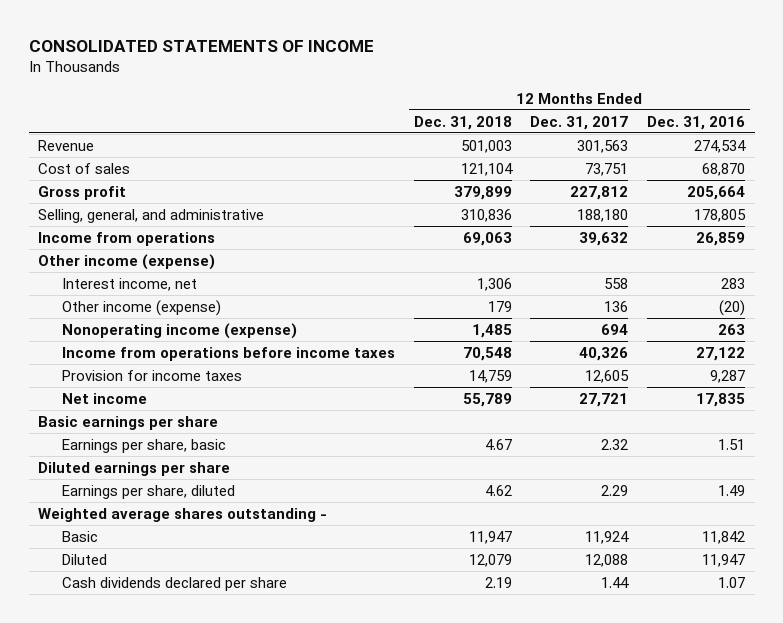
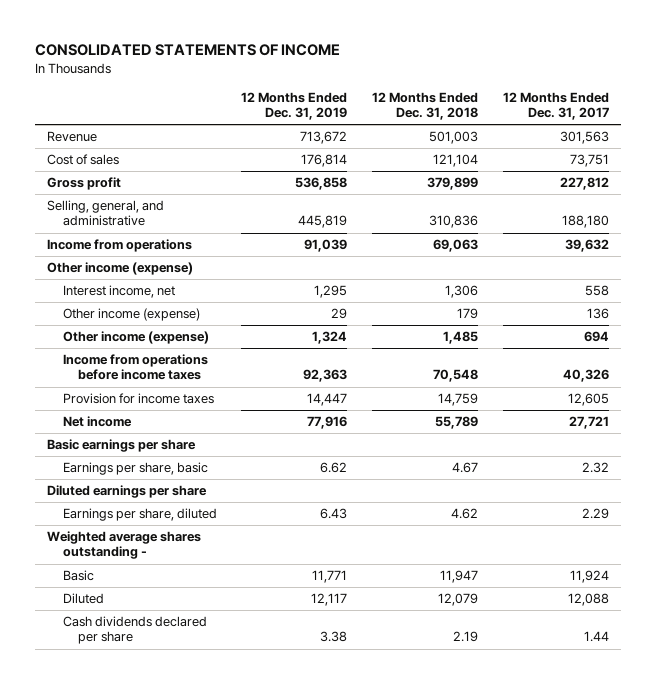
[647,115,746,130] Dec. 31, 2016 -> none
none -> [241,91,348,121] 12 Months Ended Dec. 31, 2019
[61,322,297,339] Nonoperating income (expense) -> [62,331,209,345] Other income (expense)

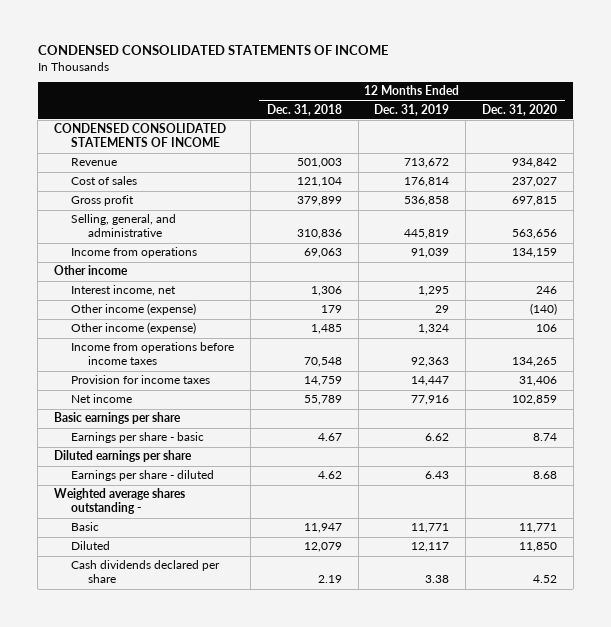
[35,44,341,57] CONSOLIDATED STATEMENTS OF INCOME -> [37,45,388,56] CONDENSED CONSOLIDATED STATEMENTS OF INCOME
[502,91,609,121] 12 Months Ended Dec. 31, 2017 -> none
none -> [481,103,557,116] Dec. 31, 2020
none -> [53,123,226,148] CONDENSED CONSOLIDATED STATEMENTS OF INCOME
[47,262,194,276] Other income (expense) -> [53,265,128,276] Other income
[62,462,208,476] Earnings per share, basic -> [71,432,205,444] Earnings per share - basic
[62,508,217,522] Earnings per share, diluted -> [71,470,215,482] Earnings per share - diluted

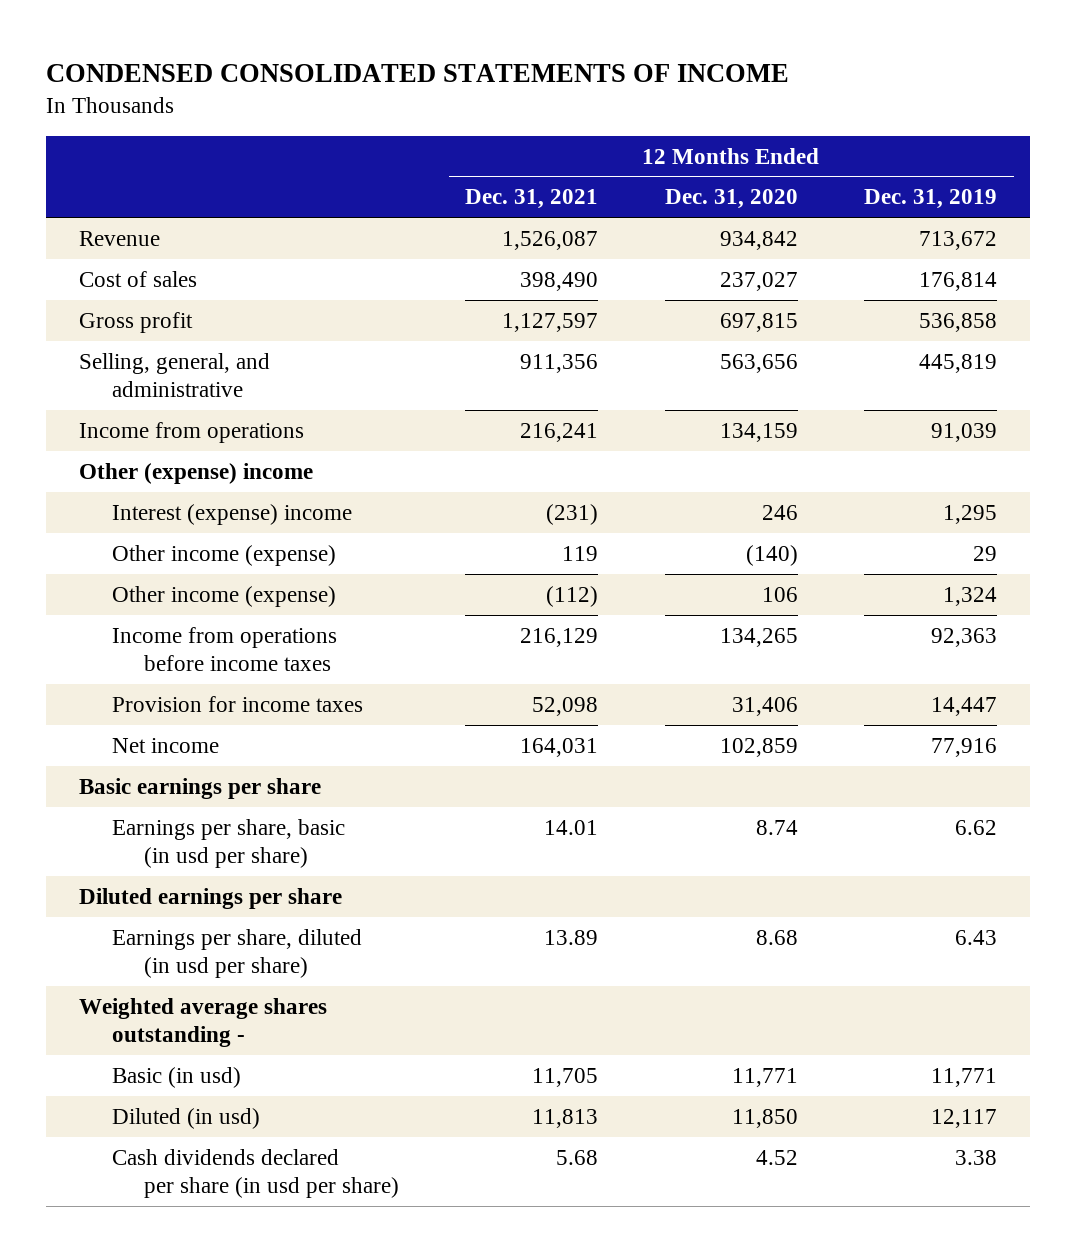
[266,103,342,116] Dec. 31, 2018 -> none
none -> [465,189,599,210] Dec. 31, 2021
[53,123,226,148] CONDENSED CONSOLIDATED STATEMENTS OF INCOME -> none
[53,265,128,276] Other income -> [79,462,314,484] Other (expense) income
[71,285,177,297] Interest income, net -> [111,503,352,525] Interest (expense) income
[71,432,205,444] Earnings per share - basic -> [111,818,345,868] Earnings per share, basic (in usd per share)
[71,470,215,482] Earnings per share - diluted -> [111,928,362,978] Earnings per share, diluted (in usd per share)
[71,522,100,532] Basic -> [111,1066,241,1088] Basic (in usd)
[71,541,111,551] Diluted -> [111,1107,260,1129] Diluted (in usd)
[71,560,221,584] Cash dividends declared per share -> [111,1148,400,1198] Cash dividends declared per share (in usd per share)

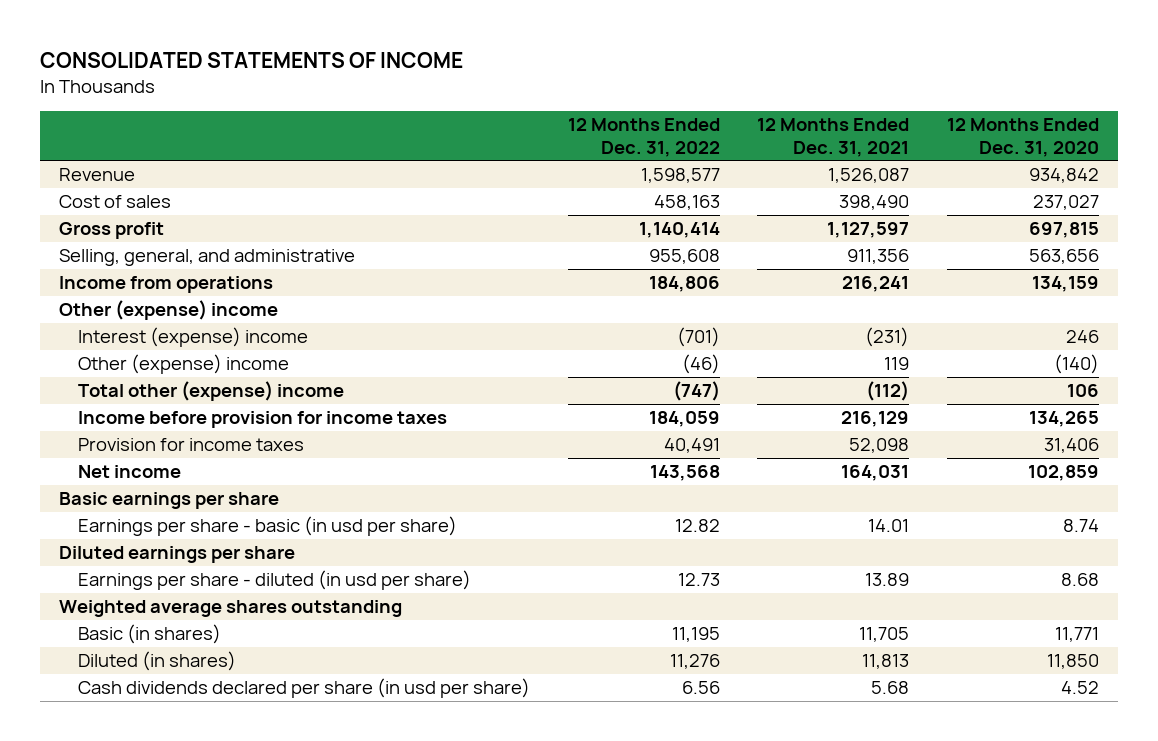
[46,63,790,82] CONDENSED CONSOLIDATED STATEMENTS OF INCOME -> [39,52,463,69] CONSOLIDATED STATEMENTS OF INCOME
[864,189,998,210] Dec. 31, 2019 -> none
none -> [567,118,720,157] 12 Months Ended Dec. 31, 2022
[111,544,336,566] Other income (expense) -> [77,354,289,375] Other (expense) income
[111,585,336,607] Other income (expense) -> [77,381,344,402] Total other (expense) income
[111,626,337,671] Income from operations before income taxes -> [77,411,447,429] Income before provision for income taxes
[111,818,345,868] Earnings per share, basic (in usd per share) -> [77,516,457,537] Earnings per share - basic (in usd per share)
[111,928,362,978] Earnings per share, diluted (in usd per share) -> [77,570,471,591] Earnings per share - diluted (in usd per share)
[79,997,328,1047] Weighted average shares outstanding - -> [58,600,402,618] Weighted average shares outstanding
[111,1066,241,1088] Basic (in usd) -> [77,624,221,645] Basic (in shares)
[111,1107,260,1129] Diluted (in usd) -> [77,651,236,672] Diluted (in shares)

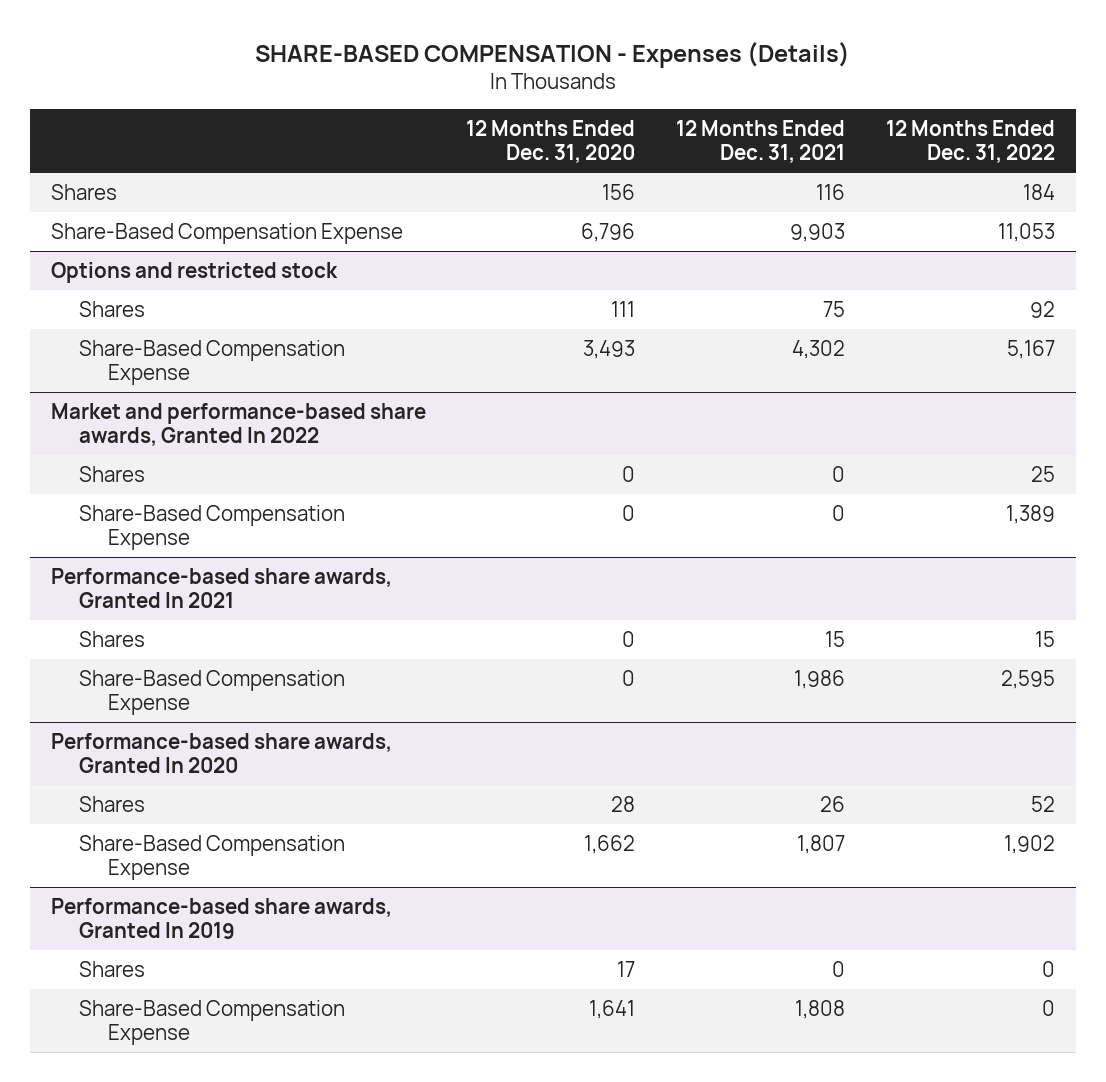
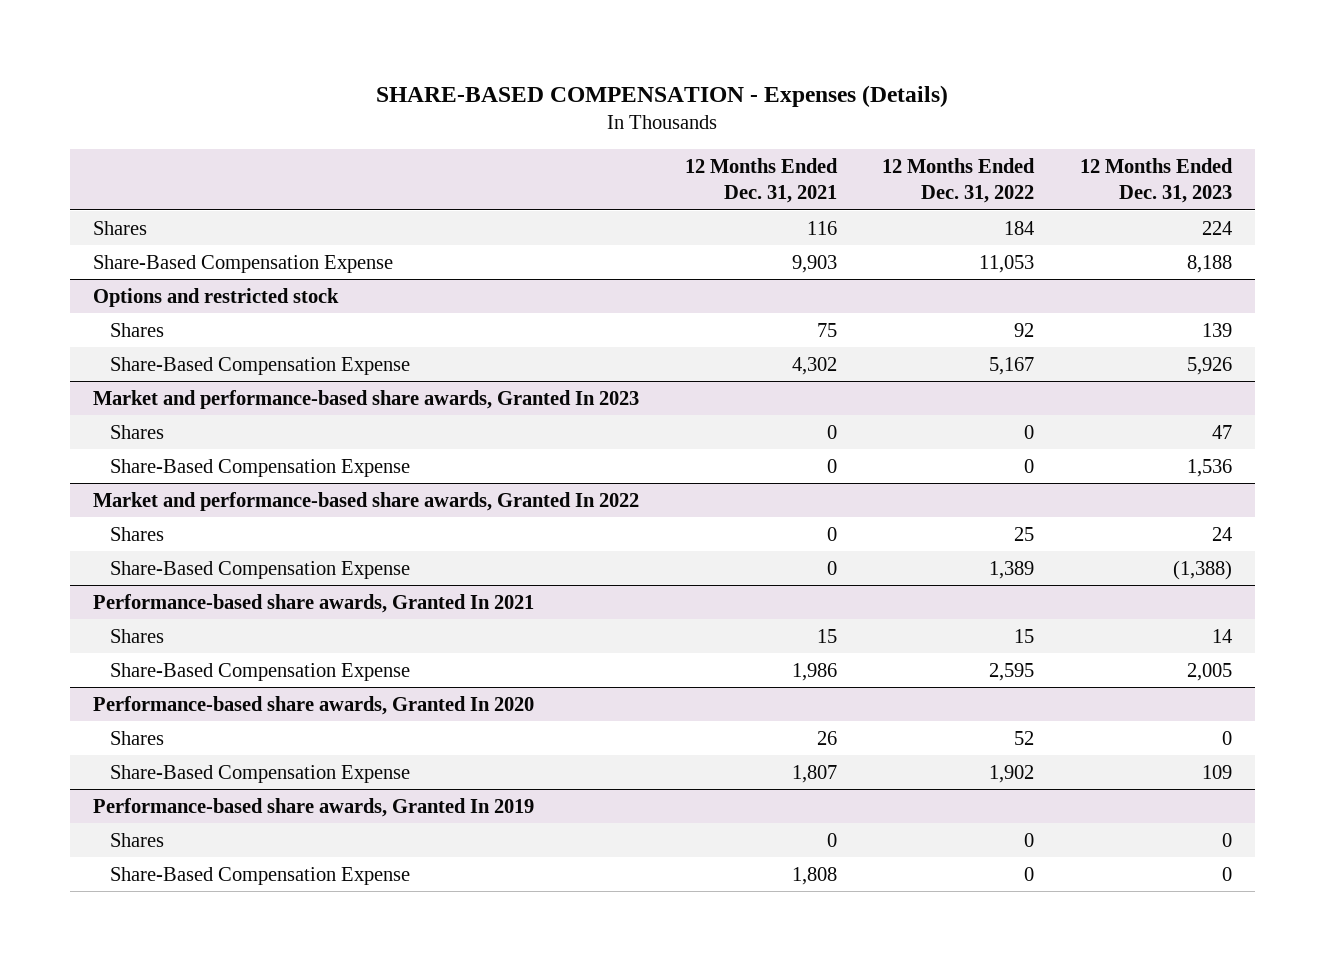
[466,120,636,164] 12 Months Ended Dec. 31, 2020 -> none
none -> [1079,158,1233,204] 12 Months Ended Dec. 31, 2023
none -> [92,389,639,409] Market and performance-based share awards, Granted In 2023
none -> [109,424,164,439] Shares
none -> [109,458,410,477] Share-Based Compensation Expense

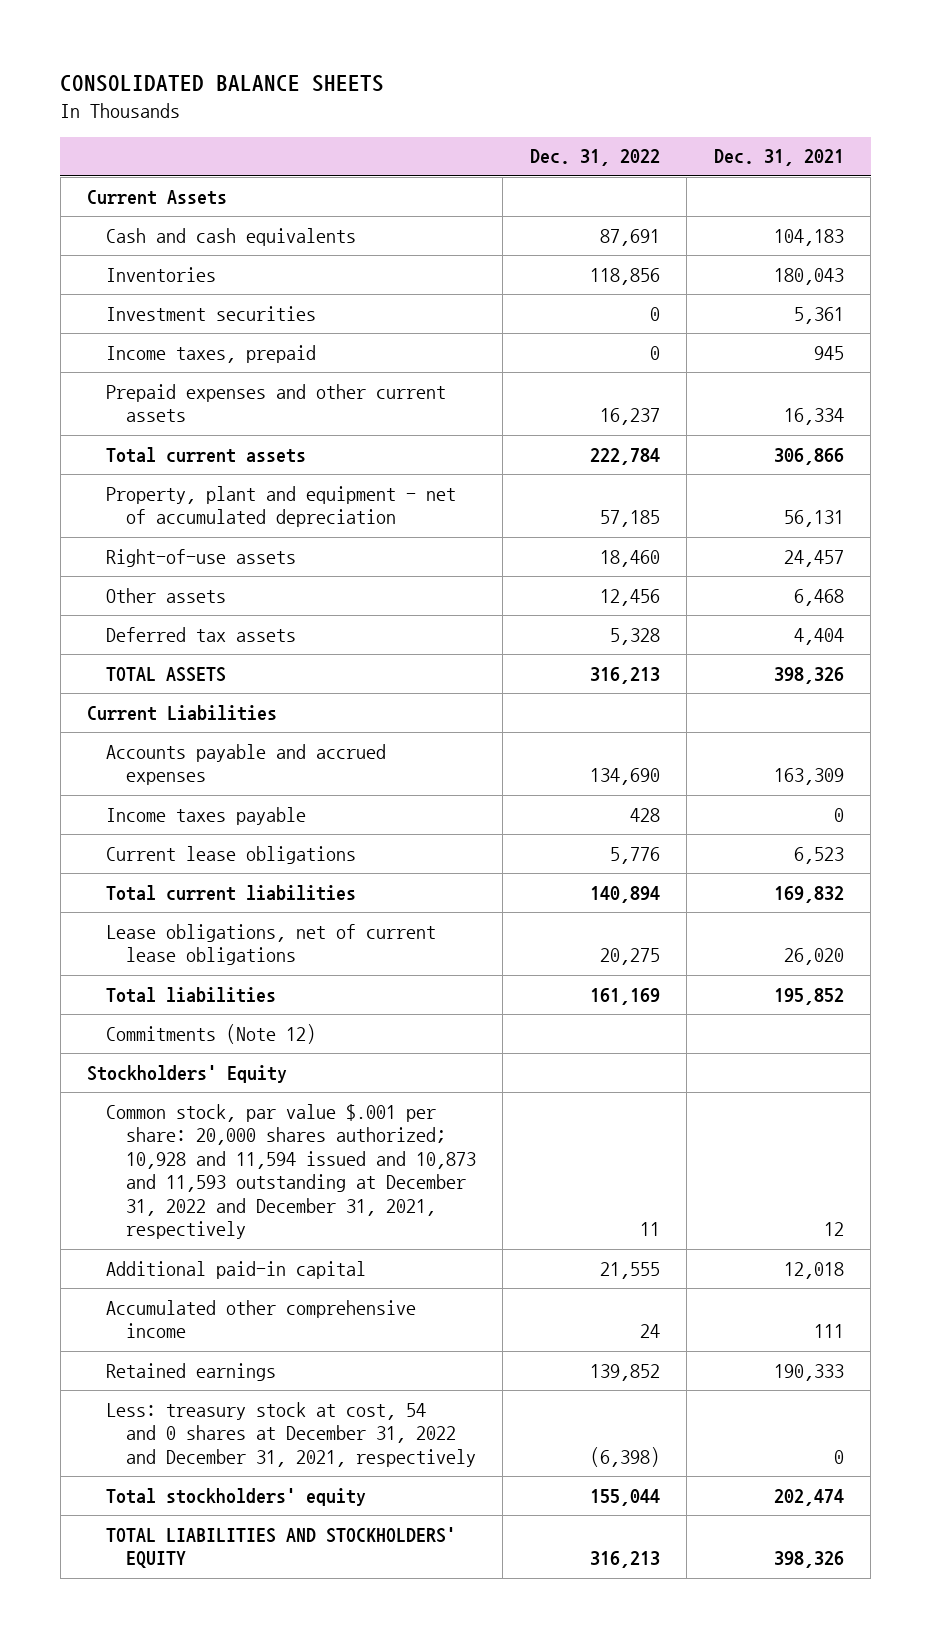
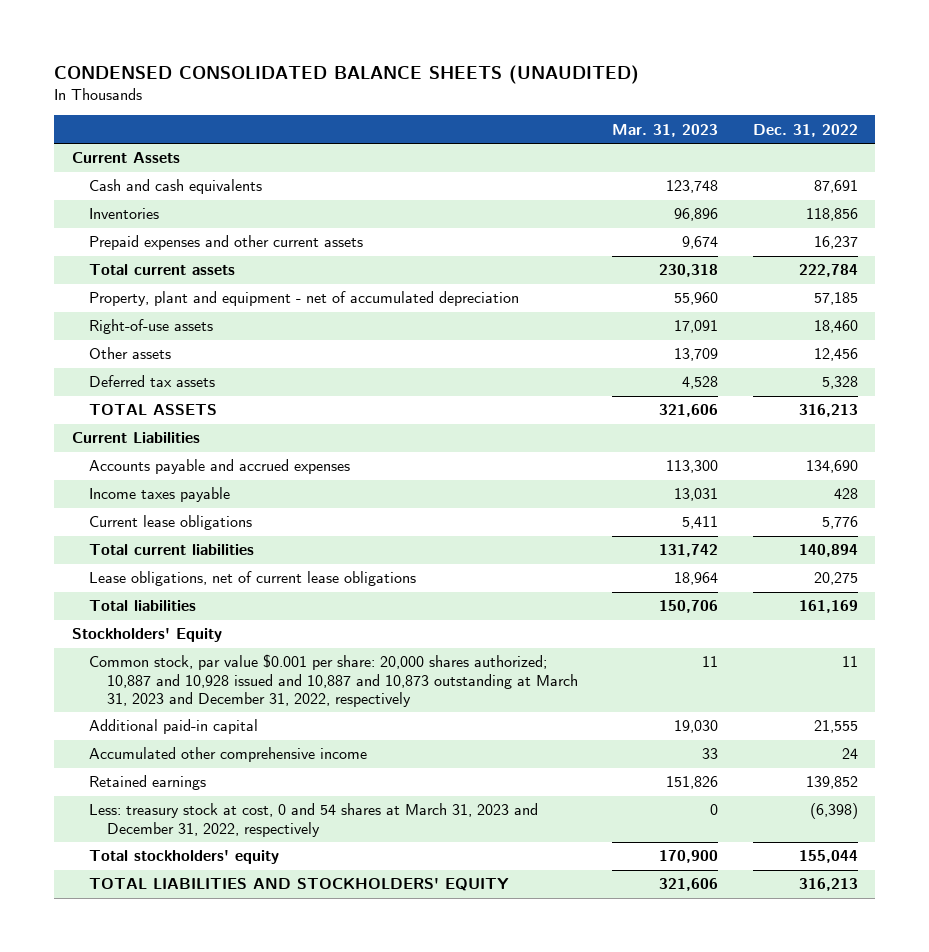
[60,75,385,93] CONSOLIDATED BALANCE SHEETS -> [54,64,640,84] CONDENSED CONSOLIDATED BALANCE SHEETS (UNAUDITED)
[713,149,844,167] Dec. 31, 2021 -> none
none -> [612,123,719,137] Mar. 31, 2023
[106,305,317,321] Investment securities -> none
[106,344,317,363] Income taxes, prepaid -> none
[106,1023,317,1044] Commitments (Note 12) -> none
[106,1103,476,1240] Common stock, par value $.001 per share: 20,000 shares authorized; 10,928 and 11,594 issued and 10,873 and 11,593 outstanding at December 31, 2022 and December 31, 2021, respectively -> [89,654,578,707] Common stock, par value $0.001 per share: 20,000 shares authorized; 10,887 and 10,928 issued and 10,887 and 10,873 outstanding at March 31, 2023 and December 31, 2022, respectively
[106,1401,476,1467] Less: treasury stock at cost, 54 and 0 shares at December 31, 2022 and December 31, 2021, respectively -> [89,803,539,837] Less: treasury stock at cost, 0 and 54 shares at March 31, 2023 and December 31, 2022, respectively

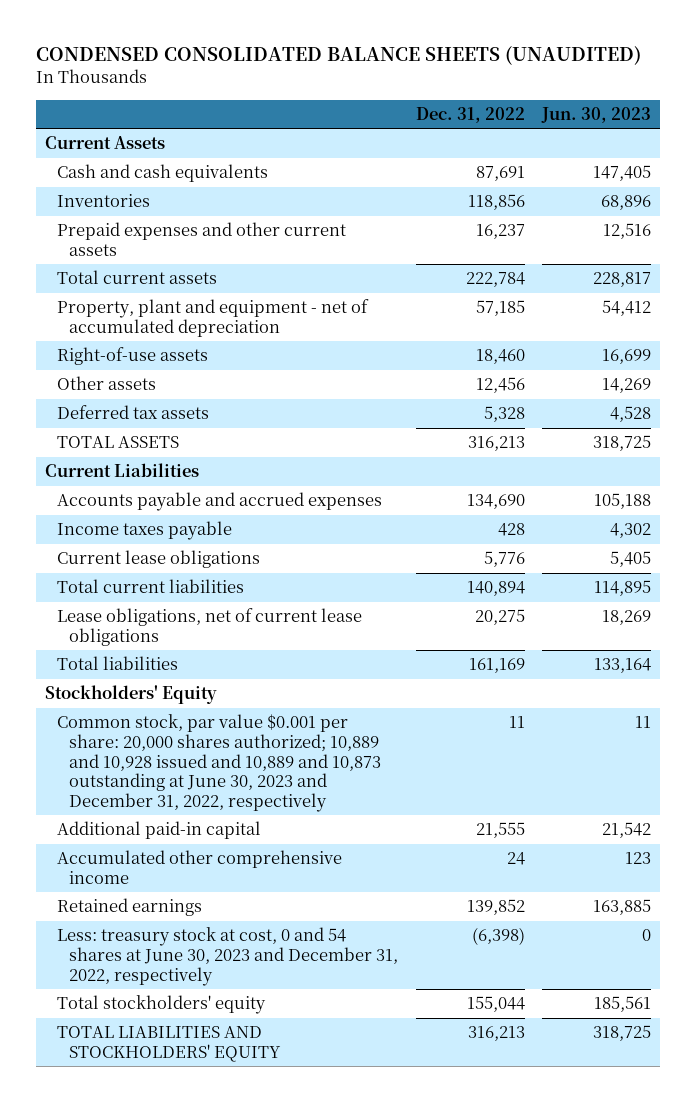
[612,123,719,137] Mar. 31, 2023 -> none
none -> [541,106,652,123] Jun. 30, 2023
[89,654,578,707] Common stock, par value $0.001 per share: 20,000 shares authorized; 10,887 and 10,928 issued and 10,887 and 10,873 outstanding at March 31, 2023 and December 31, 2022, respectively -> [57,714,382,813] Common stock, par value $0.001 per share: 20,000 shares authorized; 10,889 and 10,928 issued and 10,889 and 10,873 outstanding at June 30, 2023 and December 31, 2022, respectively
[89,803,539,837] Less: treasury stock at cost, 0 and 54 shares at March 31, 2023 and December 31, 2022, respectively -> [57,927,399,986] Less: treasury stock at cost, 0 and 54 shares at June 30, 2023 and December 31, 2022, respectively

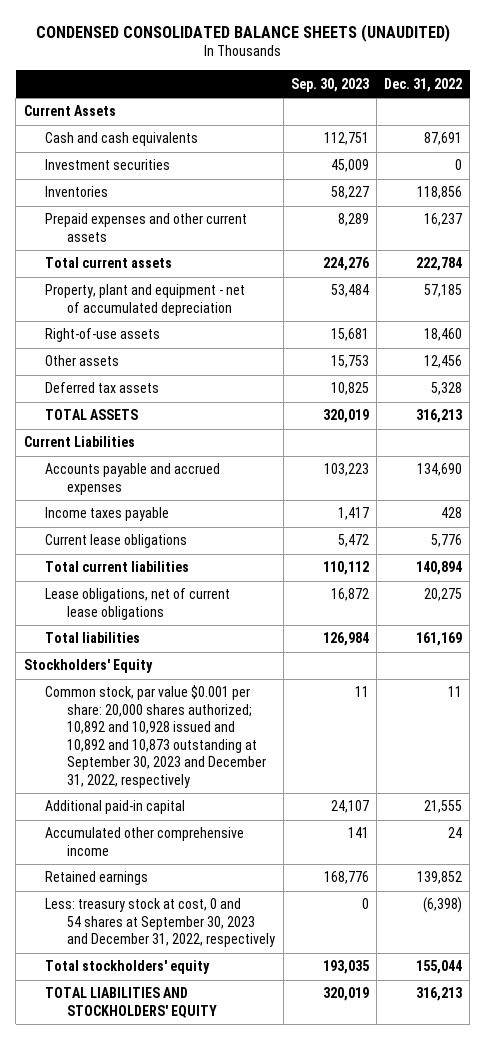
[541,106,652,123] Jun. 30, 2023 -> none
none -> [290,77,369,92] Sep. 30, 2023
none -> [45,159,171,171] Investment securities
[57,714,382,813] Common stock, par value $0.001 per share: 20,000 shares authorized; 10,889 and 10,928 issued and 10,889 and 10,873 outstanding at June 30, 2023 and December 31, 2022, respectively -> [45,685,267,788] Common stock, par value $0.001 per share: 20,000 shares authorized; 10,892 and 10,928 issued and 10,892 and 10,873 outstanding at September 30, 2023 and December 31, 2022, respectively
[57,927,399,986] Less: treasury stock at cost, 0 and 54 shares at June 30, 2023 and December 31, 2022, respectively -> [45,898,276,948] Less: treasury stock at cost, 0 and 54 shares at September 30, 2023 and December 31, 2022, respectively

